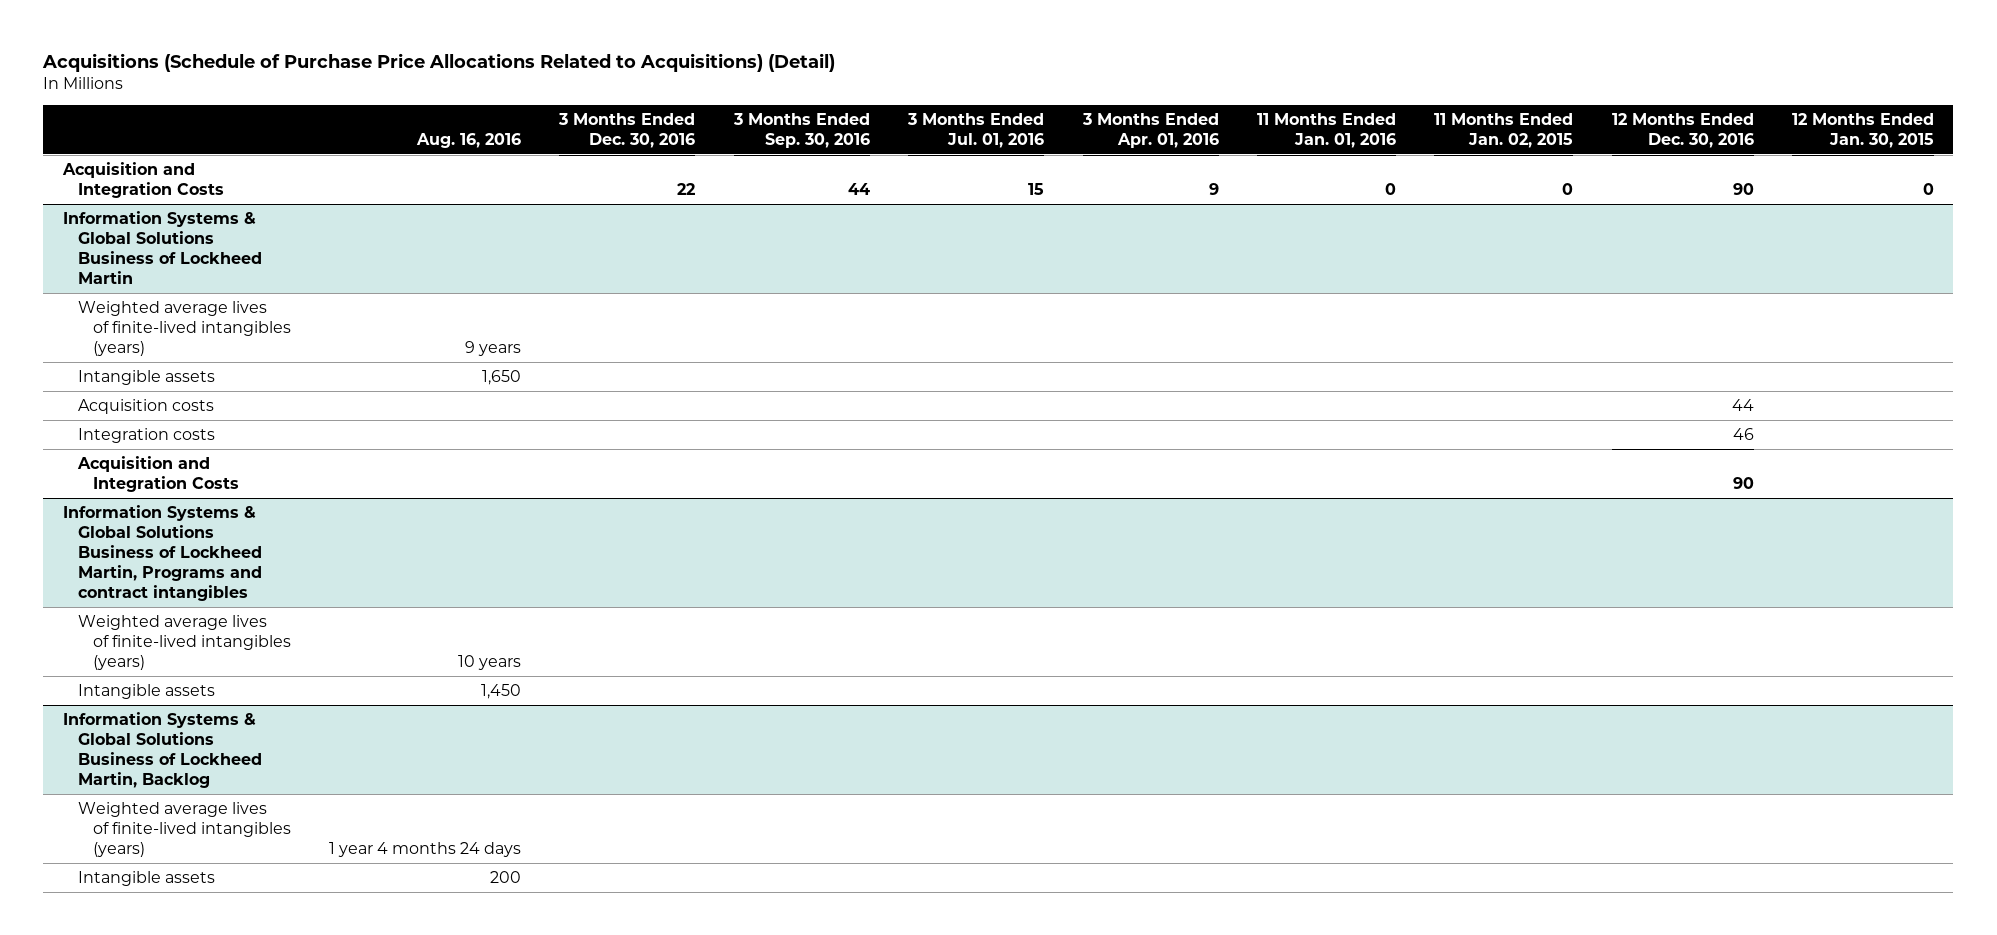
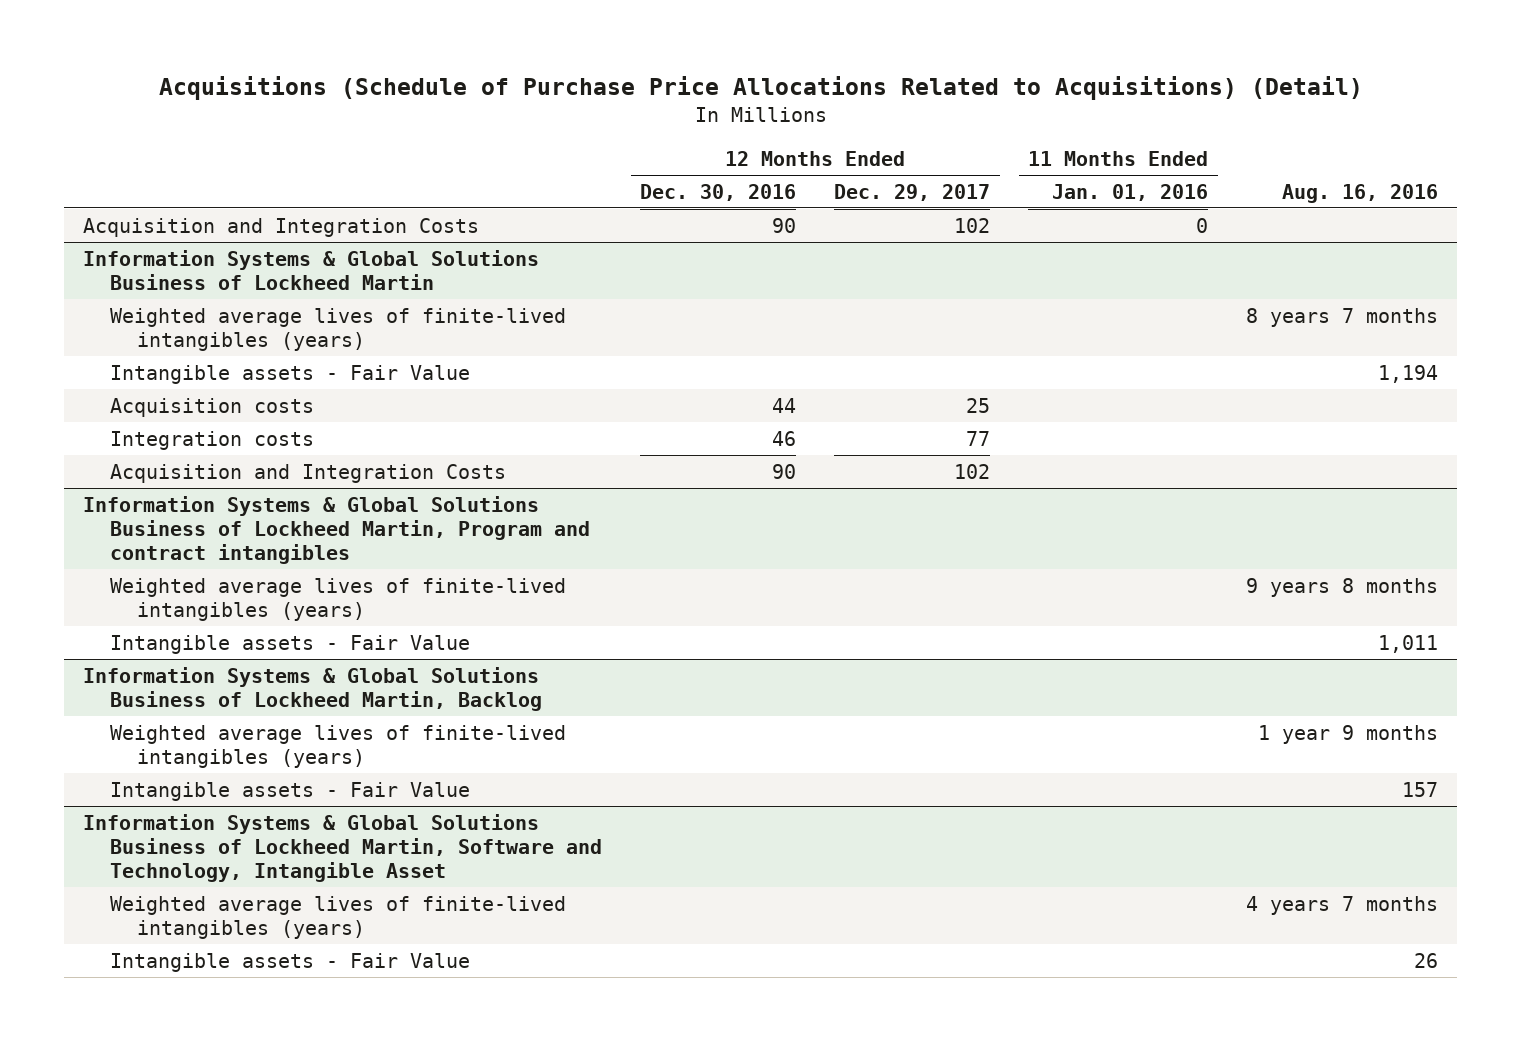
[558,113,696,148] 3 Months Ended Dec. 30, 2016 -> none
[732,113,870,148] 3 Months Ended Sep. 30, 2016 -> none
[907,113,1045,148] 3 Months Ended Jul. 01, 2016 -> none
[1081,113,1219,148] 3 Months Ended Apr. 01, 2016 -> none
[1434,113,1574,148] 11 Months Ended Jan. 02, 2015 -> none
[1792,113,1935,148] 12 Months Ended Jan. 30, 2015 -> none
none -> [834,183,991,201] Dec. 29, 2017
[465,340,522,356] 9 years -> [1246,307,1439,327] 8 years 7 months
[77,369,215,385] Intangible assets -> [110,364,471,384] Intangible assets - Fair Value
[482,369,522,385] 1,650 -> [1378,364,1439,383] 1,194
[62,504,262,601] Information Systems & Global Solutions Business of Lockheed Martin, Programs and contract intangibles -> [83,495,591,564] Information Systems & Global Solutions Business of Lockheed Martin, Program and contract intangibles
[458,654,522,670] 10 years -> [1246,577,1439,597] 9 years 8 months
[77,683,215,699] Intangible assets -> [110,634,471,654] Intangible assets - Fair Value
[481,683,522,699] 1,450 -> [1378,634,1439,653] 1,011
[329,841,522,857] 1 year 4 months 24 days -> [1258,724,1439,744] 1 year 9 months
[77,870,215,886] Intangible assets -> [110,781,471,801] Intangible assets - Fair Value
[490,870,522,883] 200 -> [1402,781,1439,797] 157
none -> [83,813,603,882] Information Systems & Global Solutions Business of Lockheed Martin, Software and Technology, Intangible Asset
none -> [110,895,567,939] Weighted average lives of finite-lived intangibles (years)
none -> [110,952,471,972] Intangible assets - Fair Value

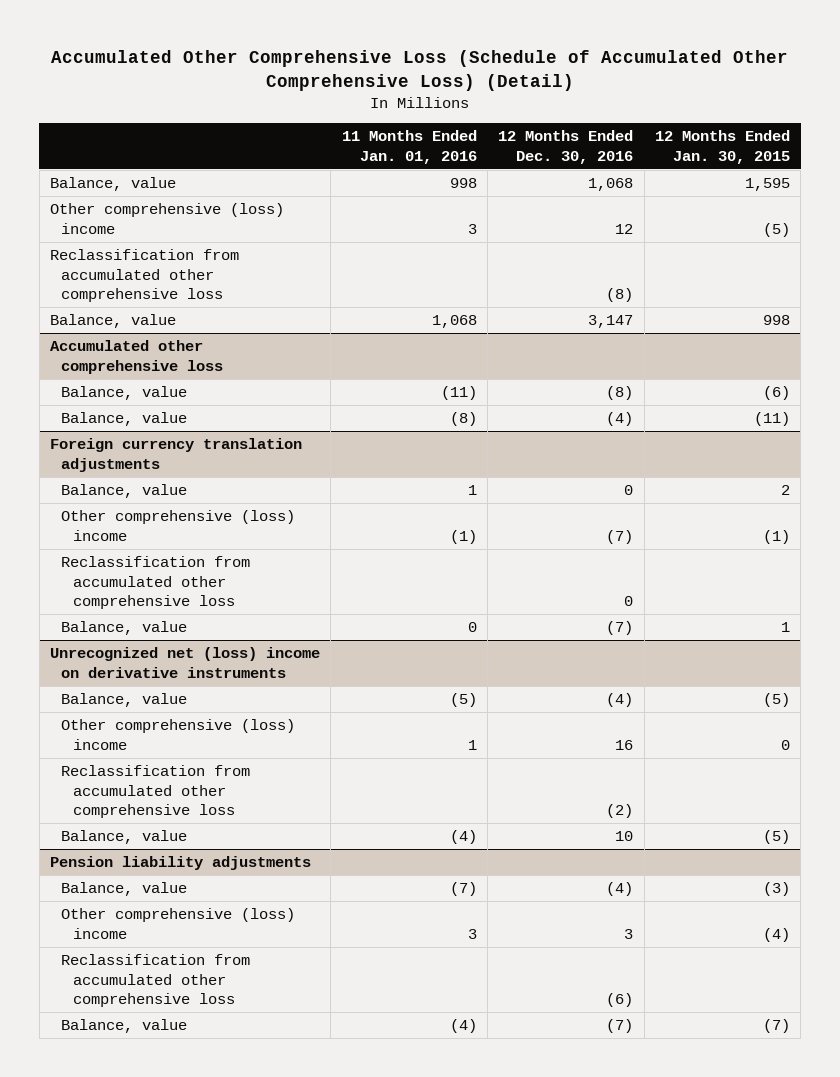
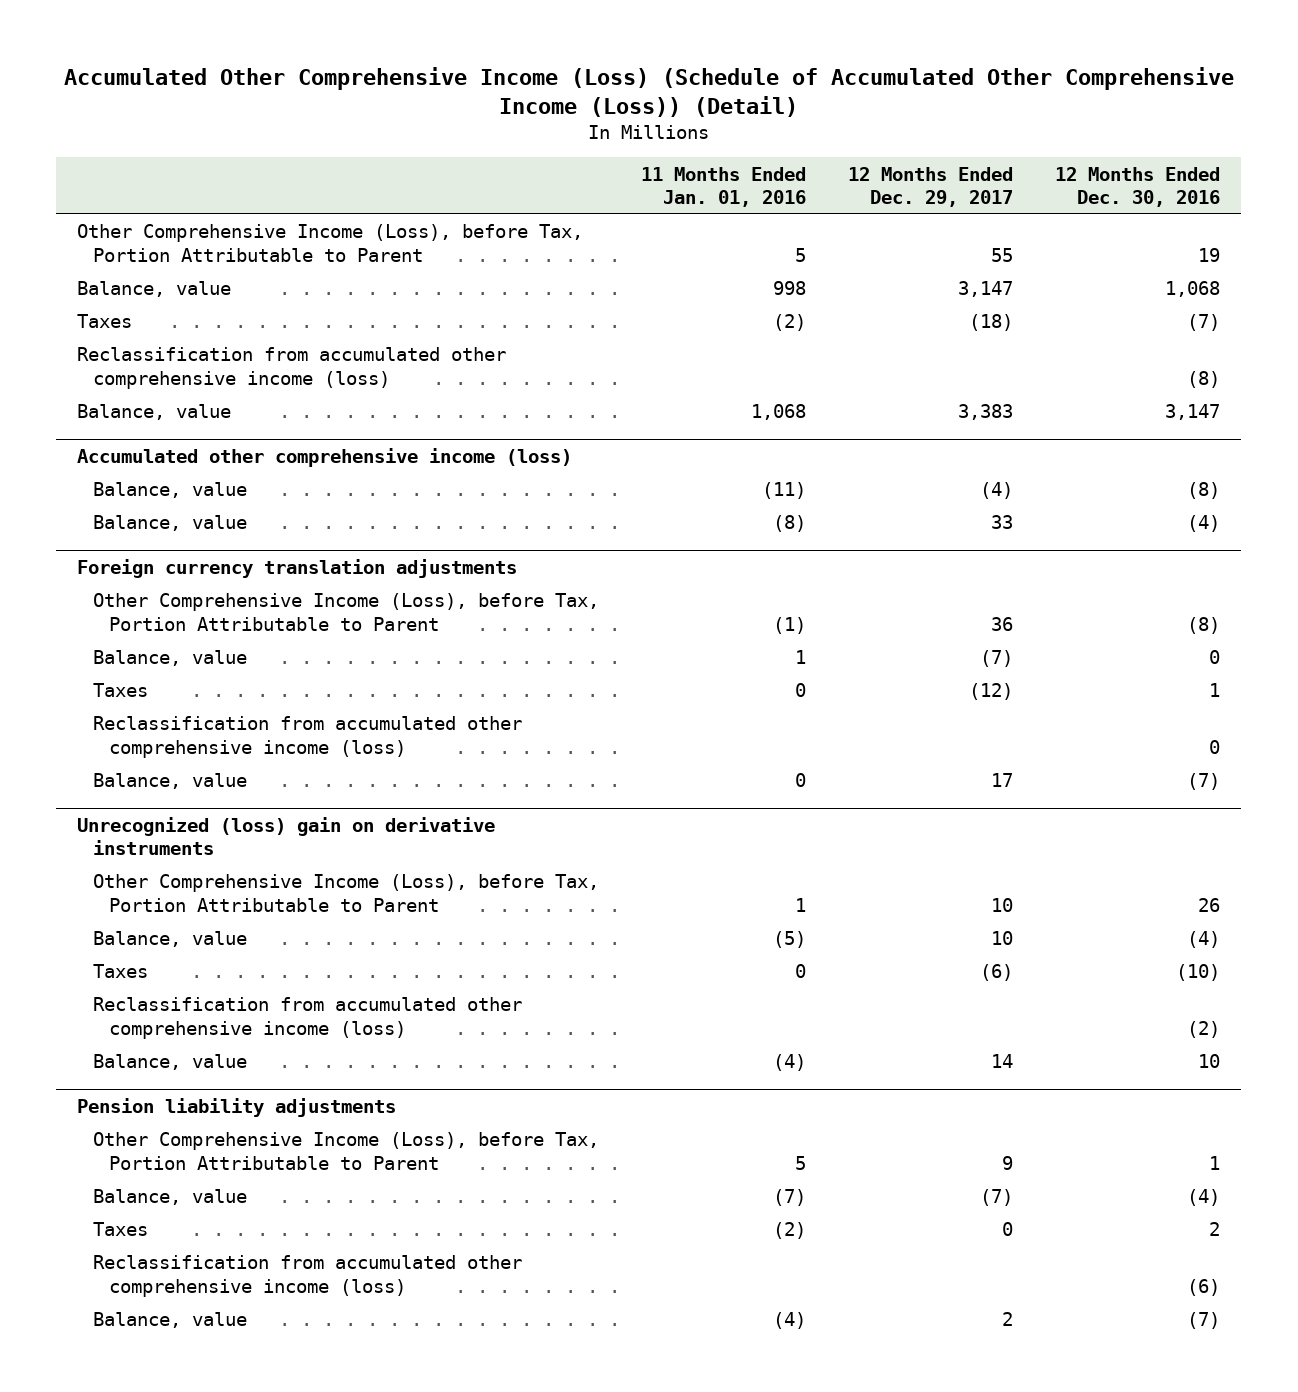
[50,49,788,91] Accumulated Other Comprehensive Loss (Schedule of Accumulated Other Comprehensive Loss) (Detail) -> [63,66,1234,117] Accumulated Other Comprehensive Income (Loss) (Schedule of Accumulated Other Comprehensive Income (Loss)) (Detail)
[654,130,790,164] 12 Months Ended Jan. 30, 2015 -> none
none -> [848,166,1014,207] 12 Months Ended Dec. 29, 2017
none -> [77,224,584,262] Other Comprehensive Income (Loss), before Tax, Portion Attributable to Parent
[49,203,284,234] Other comprehensive (loss) income -> none
none -> [77,314,133,329] Taxes
[49,249,239,303] Reclassification from accumulated other comprehensive loss -> [77,347,507,389] Reclassification from accumulated other comprehensive income (loss)
[49,340,224,374] Accumulated other comprehensive loss -> [77,448,573,468] Accumulated other comprehensive income (loss)
none -> [93,593,600,631] Other Comprehensive Income (Loss), before Tax, Portion Attributable to Parent
[61,510,296,541] Other comprehensive (loss) income -> none
none -> [93,683,149,698] Taxes
[61,556,251,610] Reclassification from accumulated other comprehensive loss -> [93,716,523,758] Reclassification from accumulated other comprehensive income (loss)
[49,647,320,678] Unrecognized net (loss) income on derivative instruments -> [77,817,496,856] Unrecognized (loss) gain on derivative instruments
none -> [93,874,600,912] Other Comprehensive Income (Loss), before Tax, Portion Attributable to Parent
[61,719,296,750] Other comprehensive (loss) income -> none
none -> [93,964,149,979] Taxes
[61,765,251,819] Reclassification from accumulated other comprehensive loss -> [93,997,523,1039] Reclassification from accumulated other comprehensive income (loss)
none -> [93,1132,600,1170] Other Comprehensive Income (Loss), before Tax, Portion Attributable to Parent
[61,908,296,939] Other comprehensive (loss) income -> none
none -> [93,1222,149,1237] Taxes
[61,954,251,1008] Reclassification from accumulated other comprehensive loss -> [93,1255,523,1297] Reclassification from accumulated other comprehensive income (loss)

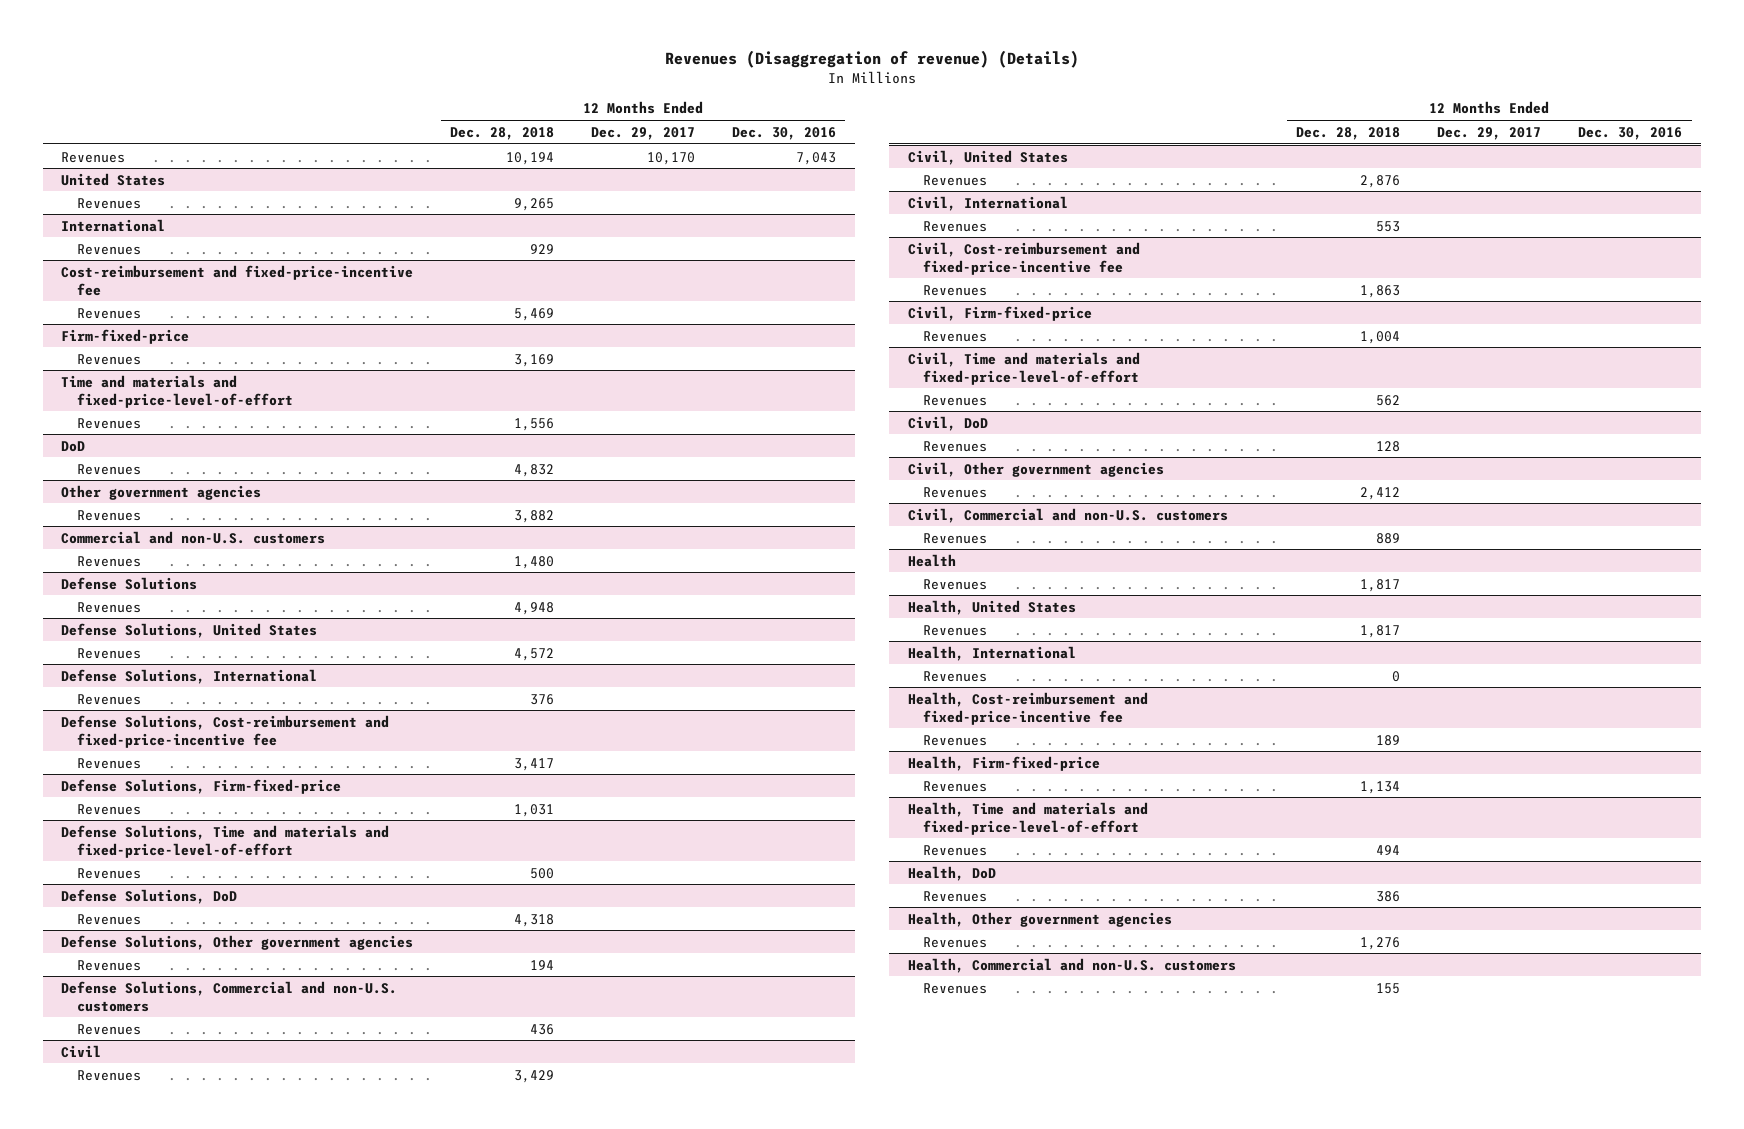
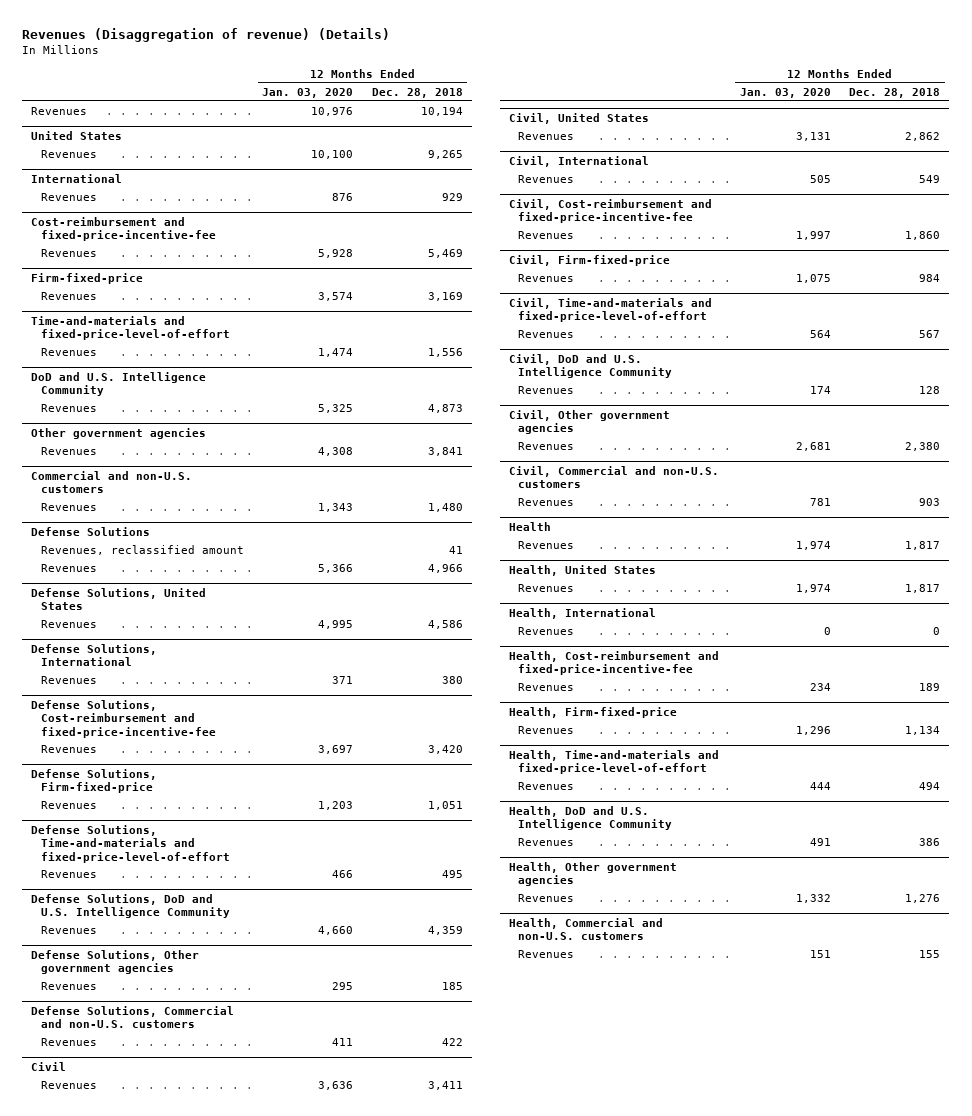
[591,126,696,140] Dec. 29, 2017 -> none
[732,126,837,140] Dec. 30, 2016 -> none
none -> [262,87,354,98] Jan. 03, 2020
[61,264,414,296] Cost-reimbursement and fixed-price-incentive fee -> [31,216,217,242] Cost-reimbursement and fixed-price-incentive-fee
[61,374,294,408] Time and materials and fixed-price-level-of-effort -> [31,315,231,341] Time-and-materials and fixed-price-level-of-effort
[61,440,86,452] DoD -> none
none -> [31,371,207,397] DoD and U.S. Intelligence Community
[514,463,555,477] 4,832 -> [427,403,463,413] 4,873
[514,509,555,523] 3,882 -> [427,446,463,456] 3,841
none -> [41,544,245,555] Revenues, reclassified amount
[514,601,555,615] 4,948 -> [427,563,463,573] 4,966
[514,647,555,661] 4,572 -> [427,619,463,629] 4,586
[530,693,555,705] 376 -> [441,675,463,684] 380
[61,714,390,748] Defense Solutions, Cost-reimbursement and fixed-price-incentive fee -> [31,699,217,738] Defense Solutions, Cost-reimbursement and fixed-price-incentive-fee
[514,757,555,771] 3,417 -> [427,744,463,754] 3,420
[61,888,238,904] Defense Solutions, DoD -> none
[514,803,555,817] 1,031 -> [427,800,463,810] 1,051
[61,824,390,858] Defense Solutions, Time and materials and fixed-price-level-of-effort -> [31,824,231,863] Defense Solutions, Time-and-materials and fixed-price-level-of-effort
[530,867,555,879] 500 -> [441,869,463,878] 495
none -> [31,893,231,919] Defense Solutions, DoD and U.S. Intelligence Community
[514,913,555,927] 4,318 -> [427,925,463,935] 4,359
[530,959,555,970] 194 -> [441,981,463,990] 185
[530,1023,555,1035] 436 -> [441,1037,463,1046] 422
[514,1069,555,1083] 3,429 -> [427,1080,463,1090] 3,411
[1360,174,1401,188] 2,876 -> [905,131,941,141] 2,862
[1376,220,1401,232] 553 -> [919,174,941,183] 549
[907,241,1140,275] Civil, Cost-reimbursement and fixed-price-incentive fee -> [508,198,712,224] Civil, Cost-reimbursement and fixed-price-incentive-fee
[1360,284,1401,298] 1,863 -> [905,230,941,240] 1,860
[907,415,988,431] Civil, DoD -> none
[1360,330,1401,344] 1,004 -> [919,273,941,282] 984
[907,351,1140,385] Civil, Time and materials and fixed-price-level-of-effort -> [508,297,712,323] Civil, Time-and-materials and fixed-price-level-of-effort
[1376,394,1401,406] 562 -> [919,329,941,338] 567
none -> [508,353,673,379] Civil, DoD and U.S. Intelligence Community
[1360,486,1401,500] 2,412 -> [905,441,941,451] 2,380
[1376,532,1401,544] 889 -> [919,497,941,506] 903
[907,691,1148,725] Health, Cost-reimbursement and fixed-price-incentive fee -> [508,650,719,676] Health, Cost-reimbursement and fixed-price-incentive-fee
[907,801,1148,835] Health, Time and materials and fixed-price-level-of-effort -> [508,749,719,775] Health, Time-and-materials and fixed-price-level-of-effort
[907,865,996,881] Health, DoD -> none
none -> [508,805,673,831] Health, DoD and U.S. Intelligence Community

